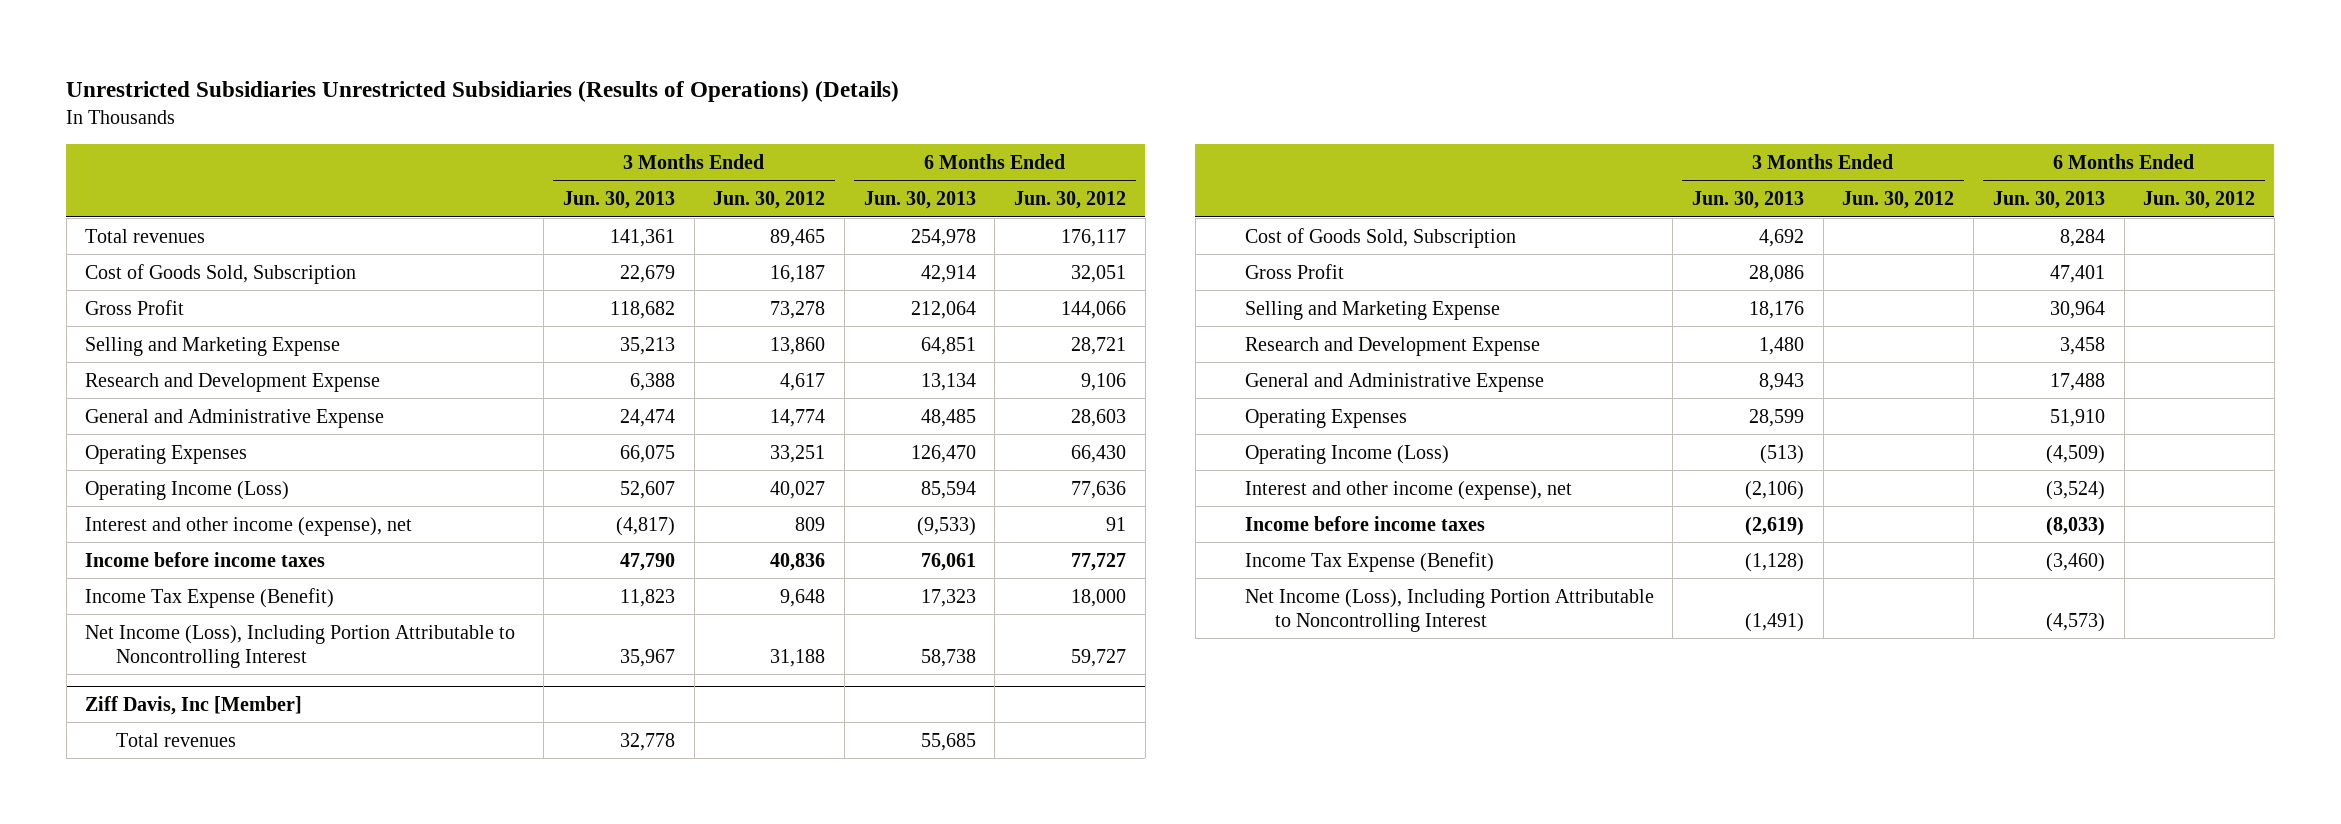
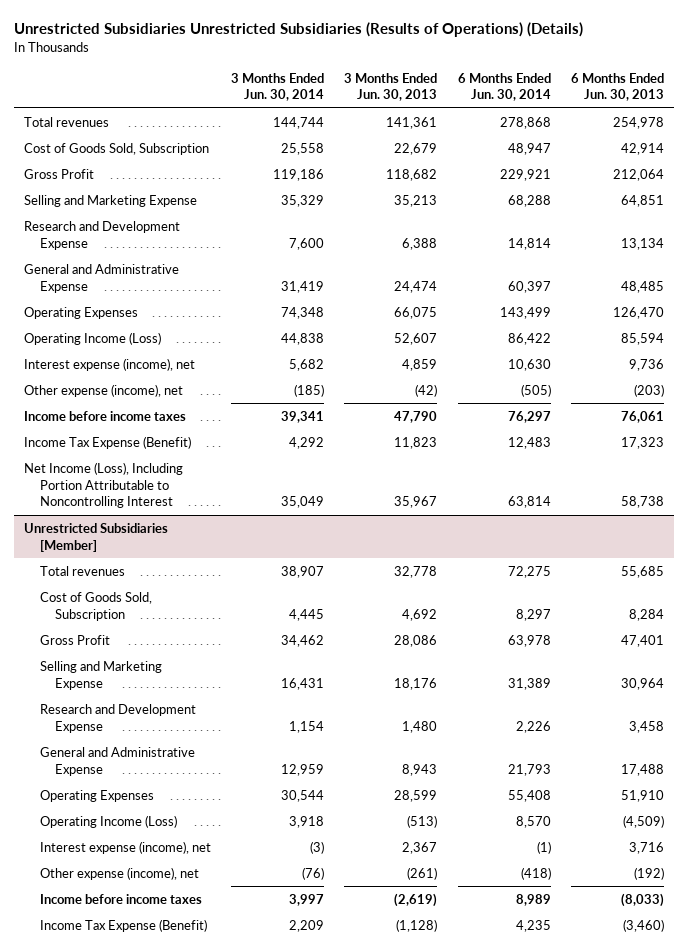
[713,191,826,210] Jun. 30, 2012 -> none
[1014,191,1127,210] Jun. 30, 2012 -> none
none -> [230,72,324,102] 3 Months Ended Jun. 30, 2014
none -> [457,72,551,102] 6 Months Ended Jun. 30, 2014
none -> [23,357,195,371] Interest expense (income), net
[85,516,413,536] Interest and other income (expense), net -> [23,383,183,397] Other expense (income), net
[615,516,675,536] (4,817) -> [415,383,438,397] (42)
[916,516,976,536] (9,533) -> [634,383,665,397] (203)
[85,695,303,715] Ziff Davis, Inc [Member] -> none
none -> [23,522,168,552] Unrestricted Subsidiaries [Member]
none -> [39,840,211,854] Interest expense (income), net
[1244,480,1572,500] Interest and other income (expense), net -> [39,866,199,880] Other expense (income), net
[1745,480,1805,500] (2,106) -> [407,866,438,880] (261)
[2045,480,2105,500] (3,524) -> [634,866,665,880] (192)
[1244,588,1654,632] Net Income (Loss), Including Portion Attributable to Noncontrolling Interest -> none

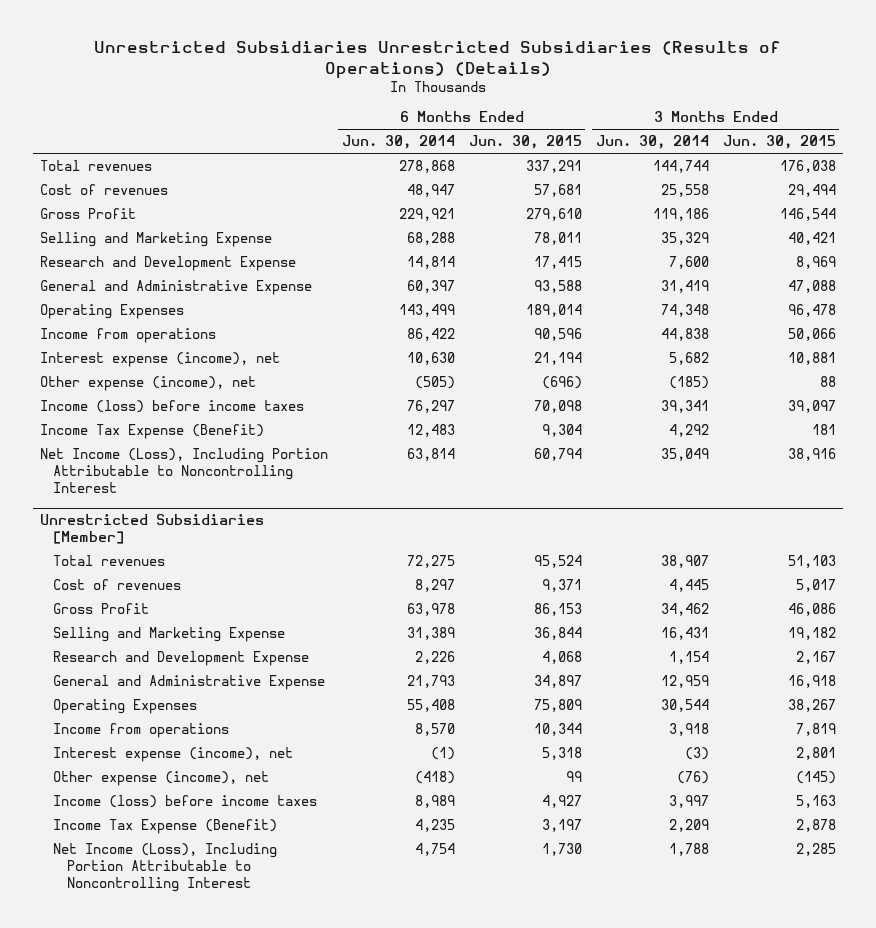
[344,72,438,102] 3 Months Ended Jun. 30, 2013 -> none
[571,72,665,102] 6 Months Ended Jun. 30, 2013 -> none
none -> [468,135,582,150] Jun. 30, 2015
none -> [722,135,836,150] Jun. 30, 2015
[23,142,209,155] Cost of Goods Sold, Subscription -> [39,183,168,195] Cost of revenues
[23,331,161,345] Operating Income (Loss) -> [39,327,216,343] Income from operations
[23,410,186,421] Income before income taxes -> [39,399,304,413] Income (loss) before income taxes
[39,591,152,621] Cost of Goods Sold, Subscription -> [53,578,182,590] Cost of revenues
[39,814,177,828] Operating Income (Loss) -> [53,722,230,738] Income from operations
[39,893,202,904] Income before income taxes -> [53,794,318,808] Income (loss) before income taxes
none -> [53,842,278,892] Net Income (Loss), Including Portion Attributable to Noncontrolling Interest

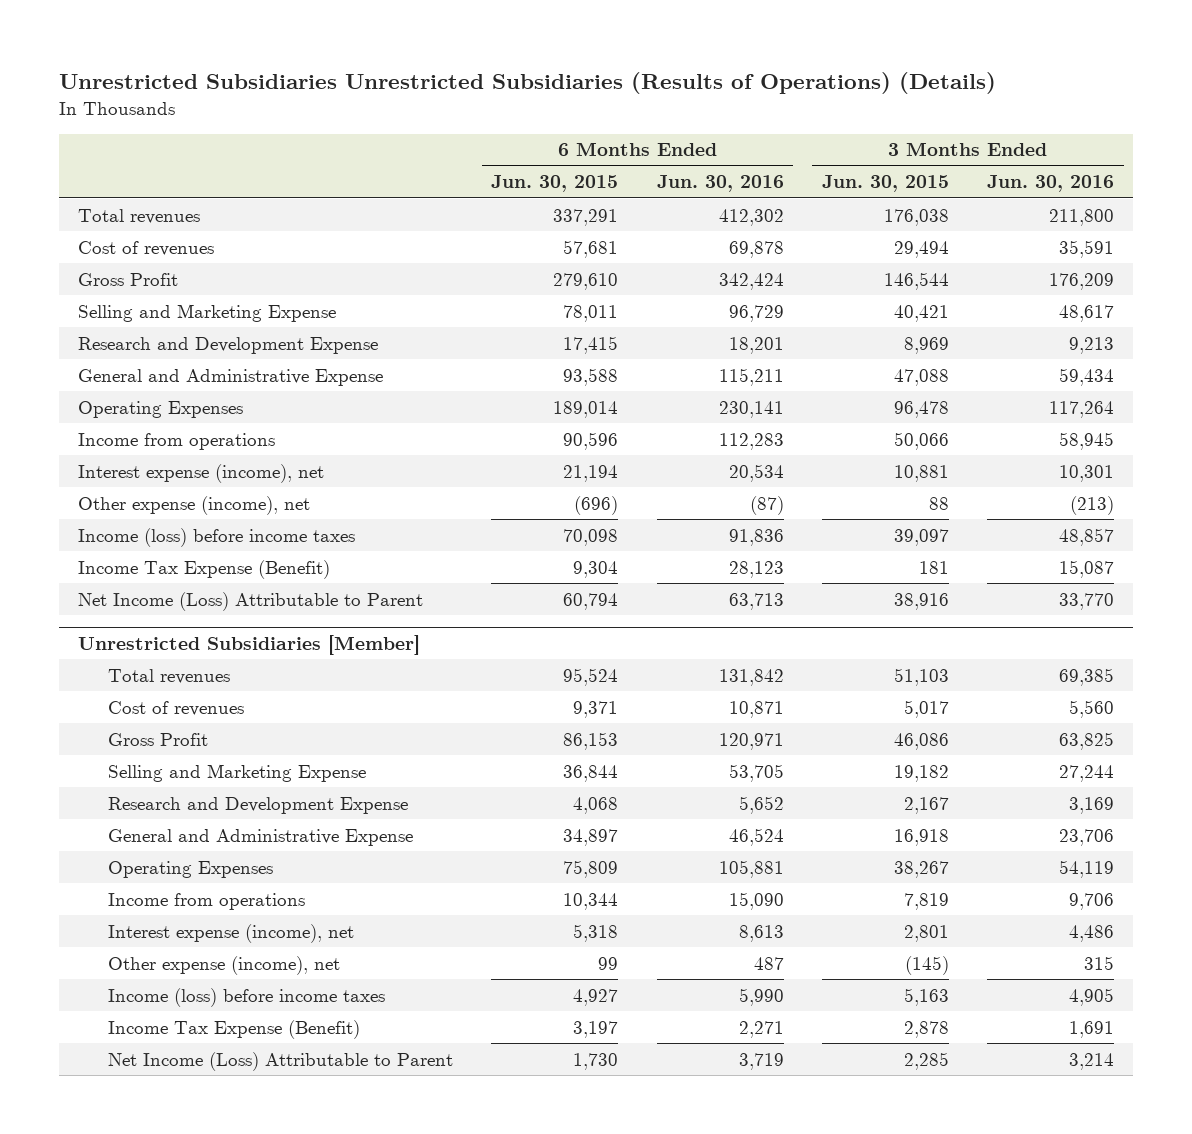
[341,135,455,150] Jun. 30, 2014 -> none
[595,135,709,150] Jun. 30, 2014 -> none
none -> [656,175,784,193] Jun. 30, 2016
none -> [987,175,1115,193] Jun. 30, 2016
[39,447,328,493] Net Income (Loss), Including Portion Attributable to Noncontrolling Interest -> [78,591,424,611] Net Income (Loss) Attributable to Parent
[53,842,278,892] Net Income (Loss), Including Portion Attributable to Noncontrolling Interest -> [108,1051,454,1071] Net Income (Loss) Attributable to Parent

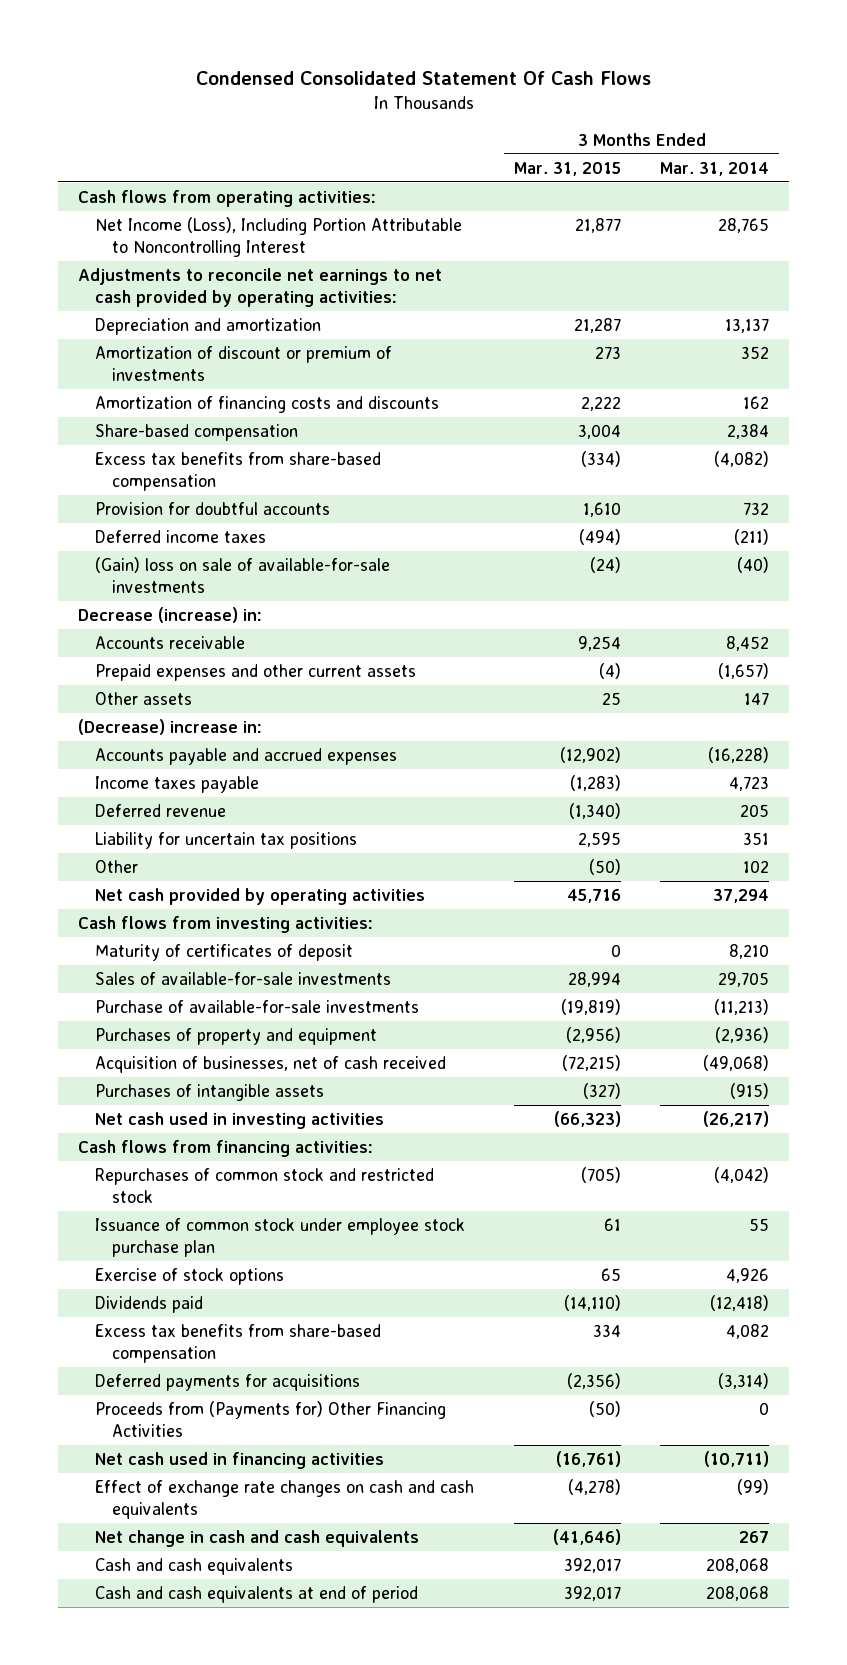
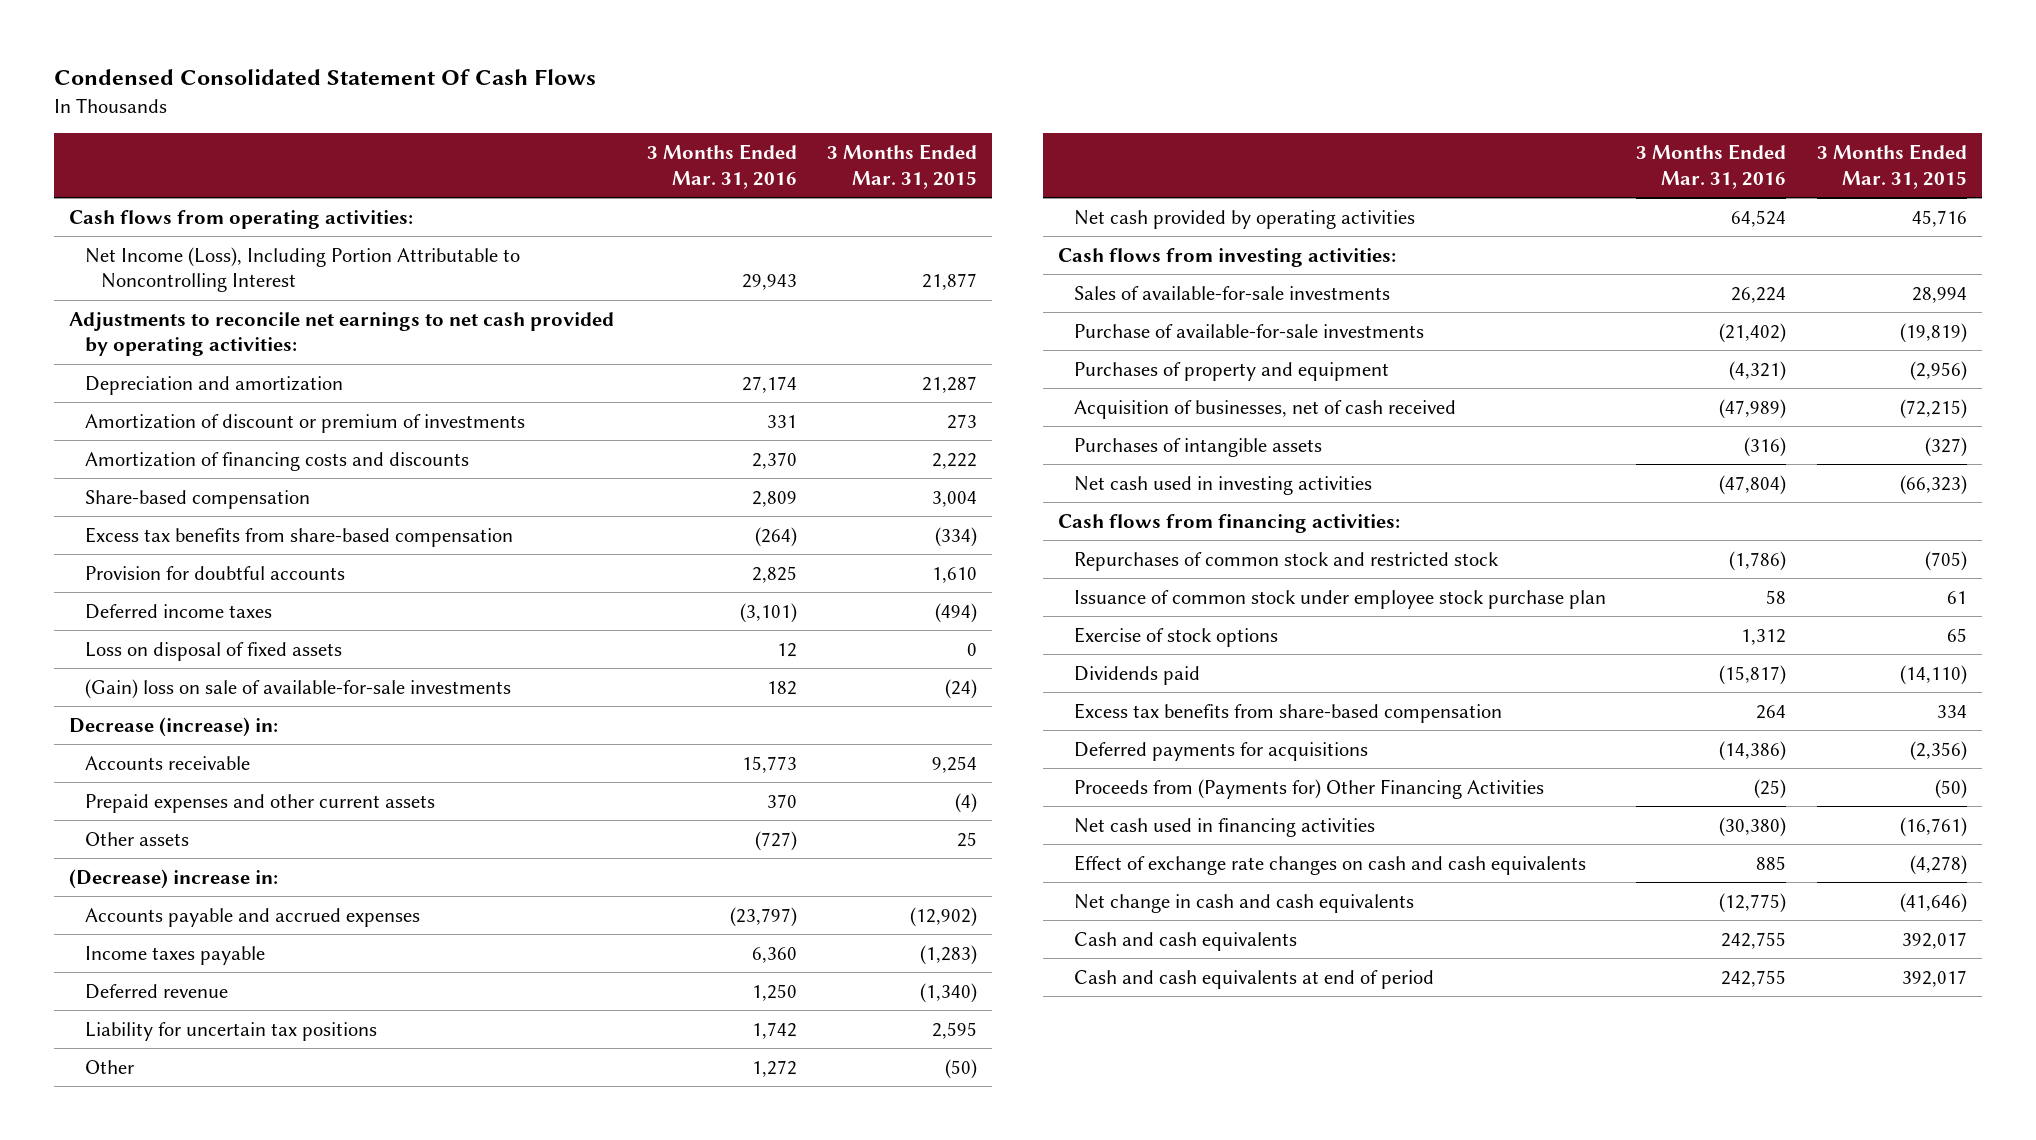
[660,161,770,176] Mar. 31, 2014 -> none
none -> [647,144,798,189] 3 Months Ended Mar. 31, 2016
none -> [84,641,342,661] Loss on disposal of fixed assets
[95,943,354,961] Maturity of certificates of deposit -> none

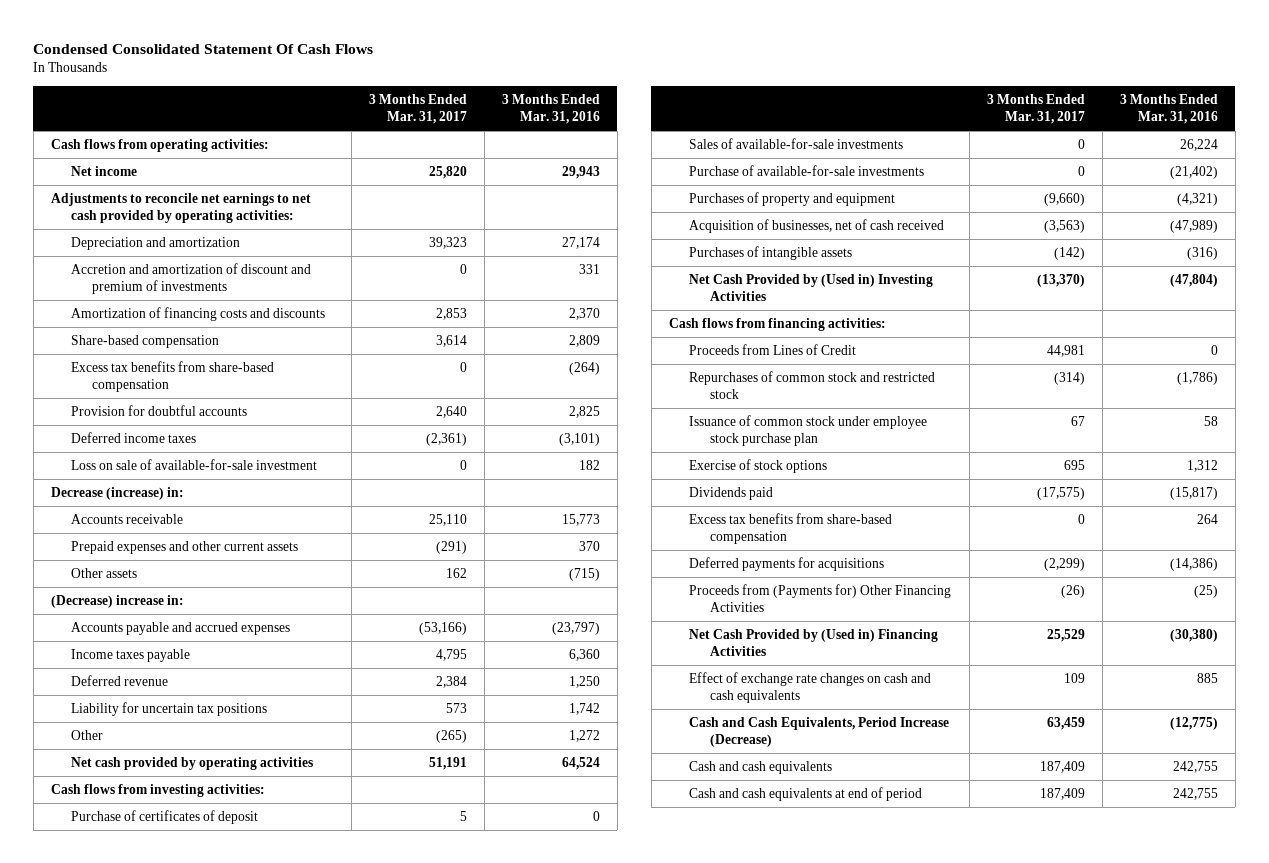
[827,144,978,189] 3 Months Ended Mar. 31, 2015 -> none
none -> [368,93,467,124] 3 Months Ended Mar. 31, 2017
[84,246,520,293] Net Income (Loss), Including Portion Attributable to Noncontrolling Interest -> [71,166,138,177] Net income
[84,413,525,433] Amortization of discount or premium of investments -> [71,263,312,295] Accretion and amortization of discount and premium of investments
[84,641,342,661] Loss on disposal of fixed assets -> none
[84,678,511,699] (Gain) loss on sale of available-for-sale investments -> [71,459,318,471] Loss on sale of available-for-sale investment
[755,830,798,851] (727) -> [568,568,600,582] (715)
none -> [71,810,259,825] Purchase of certificates of deposit
[1074,475,1373,495] Net cash used in investing activities -> [689,274,934,302] Net Cash Provided by (Used in) Investing Activities
none -> [689,344,857,356] Proceeds from Lines of Credit
[1074,817,1376,837] Net cash used in financing activities -> [689,629,939,657] Net Cash Provided by (Used in) Financing Activities
[1074,893,1415,913] Net change in cash and cash equivalents -> [689,717,950,748] Cash and Cash Equivalents, Period Increase (Decrease)

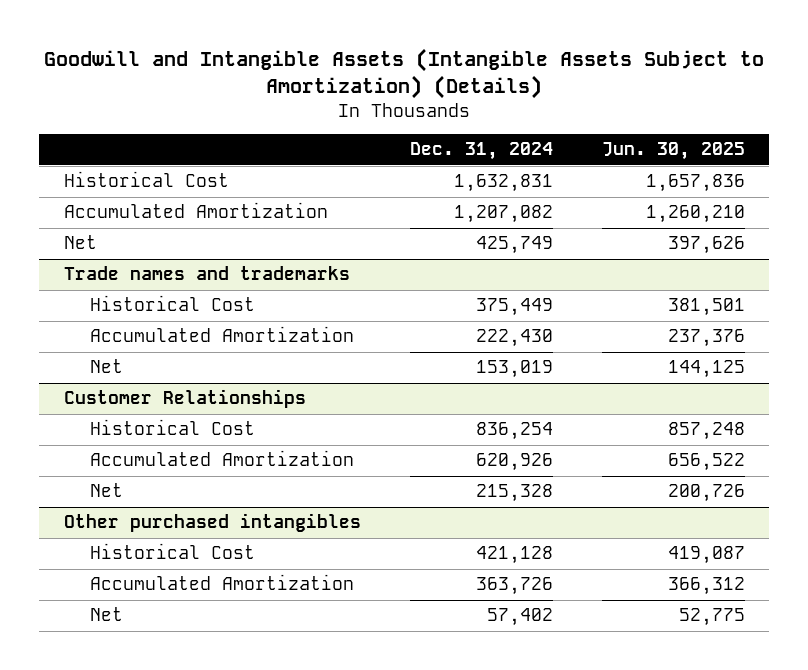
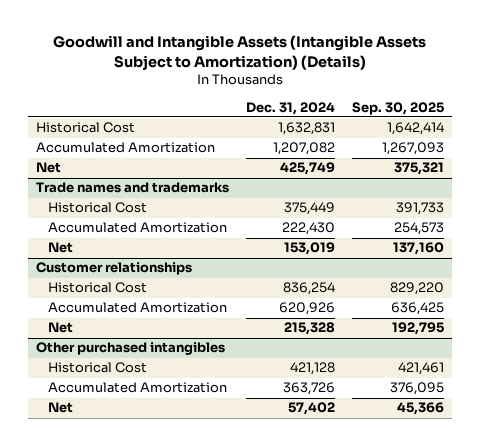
[601,142,745,161] Jun. 30, 2025 -> none
none -> [351,101,444,115] Sep. 30, 2025
[63,389,306,409] Customer Relationships -> [36,262,193,276] Customer relationships

